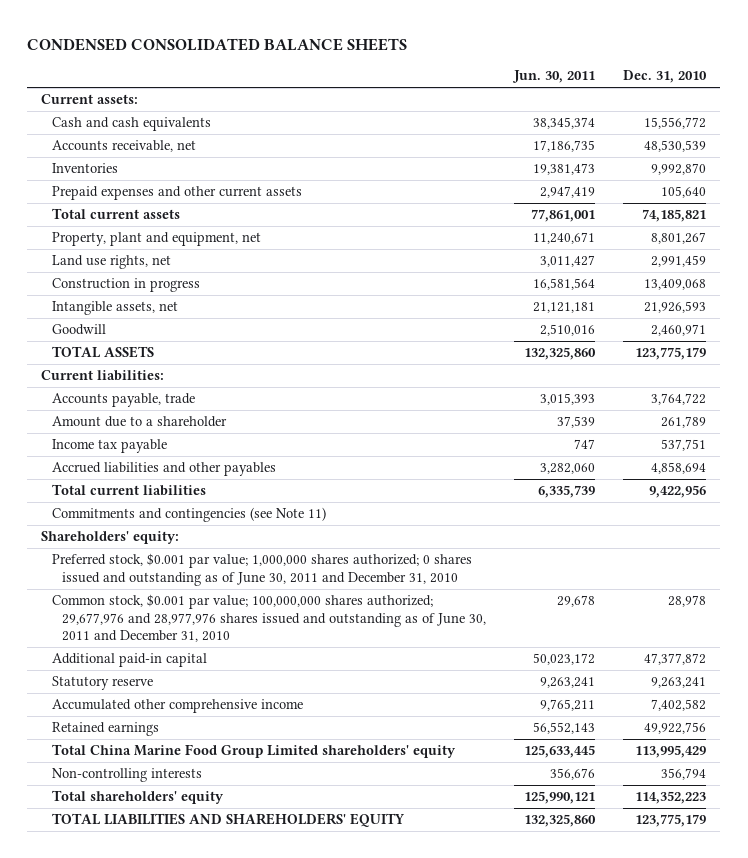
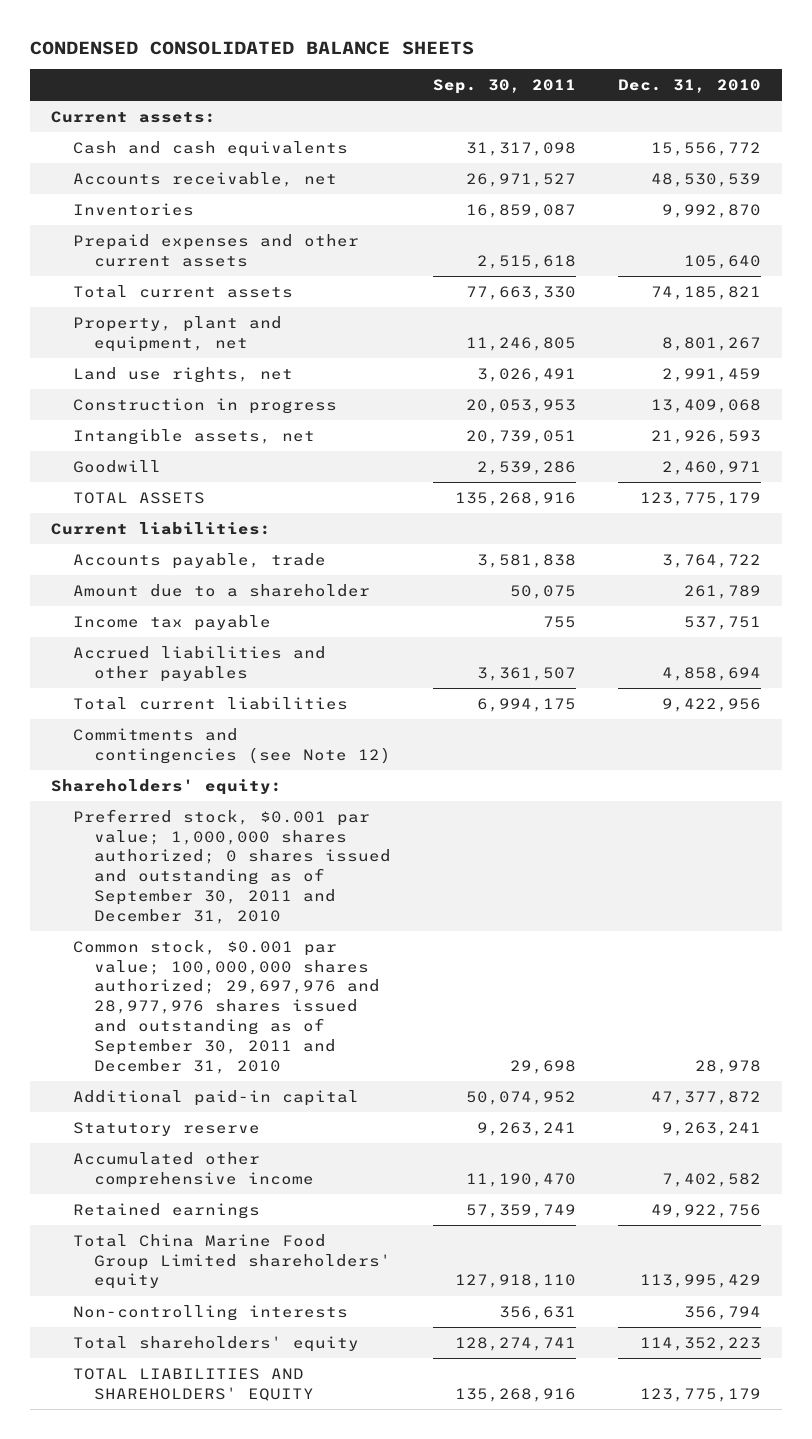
[511,70,595,84] Jun. 30, 2011 -> none
none -> [433,78,577,94] Sep. 30, 2011
[51,507,326,523] Commitments and contingencies (see Note 11) -> [72,727,392,764] Commitments and contingencies (see Note 12)
[51,553,472,586] Preferred stock, $0.001 par value; 1,000,000 shares authorized; 0 shares issued and outstanding as of June 30, 2011 and December 31, 2010 -> [72,808,392,924] Preferred stock, $0.001 par value; 1,000,000 shares authorized; 0 shares issued and outstanding as of September 30, 2011 and December 31, 2010
[51,594,486,643] Common stock, $0.001 par value; 100,000,000 shares authorized; 29,677,976 and 28,977,976 shares issued and outstanding as of June 30, 2011 and December 31, 2010 -> [72,939,381,1074] Common stock, $0.001 par value; 100,000,000 shares authorized; 29,697,976 and 28,977,976 shares issued and outstanding as of September 30, 2011 and December 31, 2010

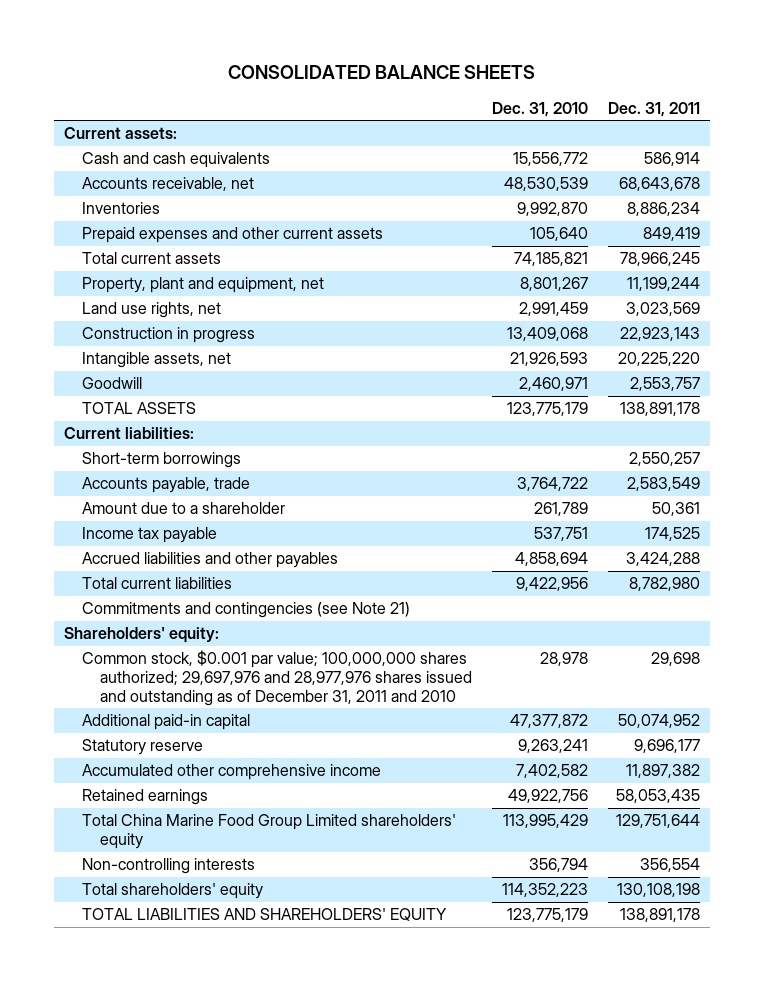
[30,40,475,55] CONDENSED CONSOLIDATED BALANCE SHEETS -> [228,65,536,80] CONSOLIDATED BALANCE SHEETS
[433,78,577,94] Sep. 30, 2011 -> none
none -> [607,101,700,117] Dec. 31, 2011
none -> [82,452,242,469] Short-term borrowings
[72,727,392,764] Commitments and contingencies (see Note 12) -> [82,602,411,619] Commitments and contingencies (see Note 21)
[72,808,392,924] Preferred stock, $0.001 par value; 1,000,000 shares authorized; 0 shares issued and outstanding as of September 30, 2011 and December 31, 2010 -> none
[72,939,381,1074] Common stock, $0.001 par value; 100,000,000 shares authorized; 29,697,976 and 28,977,976 shares issued and outstanding as of September 30, 2011 and December 31, 2010 -> [82,650,473,706] Common stock, $0.001 par value; 100,000,000 shares authorized; 29,697,976 and 28,977,976 shares issued and outstanding as of December 31, 2011 and 2010

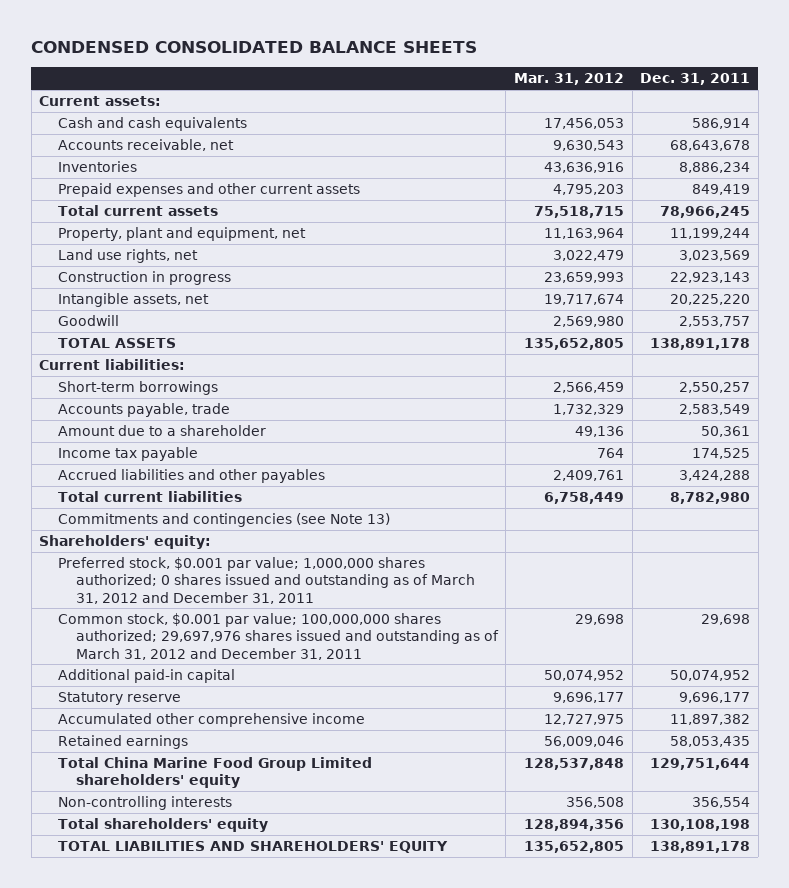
[228,65,536,80] CONSOLIDATED BALANCE SHEETS -> [31,41,478,54] CONDENSED CONSOLIDATED BALANCE SHEETS
[492,101,589,117] Dec. 31, 2010 -> none
none -> [513,73,624,86] Mar. 31, 2012
[82,602,411,619] Commitments and contingencies (see Note 21) -> [57,513,390,528] Commitments and contingencies (see Note 13)
none -> [57,557,475,604] Preferred stock, $0.001 par value; 1,000,000 shares authorized; 0 shares issued and outstanding as of March 31, 2012 and December 31, 2011
[82,650,473,706] Common stock, $0.001 par value; 100,000,000 shares authorized; 29,697,976 and 28,977,976 shares issued and outstanding as of December 31, 2011 and 2010 -> [57,613,499,660] Common stock, $0.001 par value; 100,000,000 shares authorized; 29,697,976 shares issued and outstanding as of March 31, 2012 and December 31, 2011

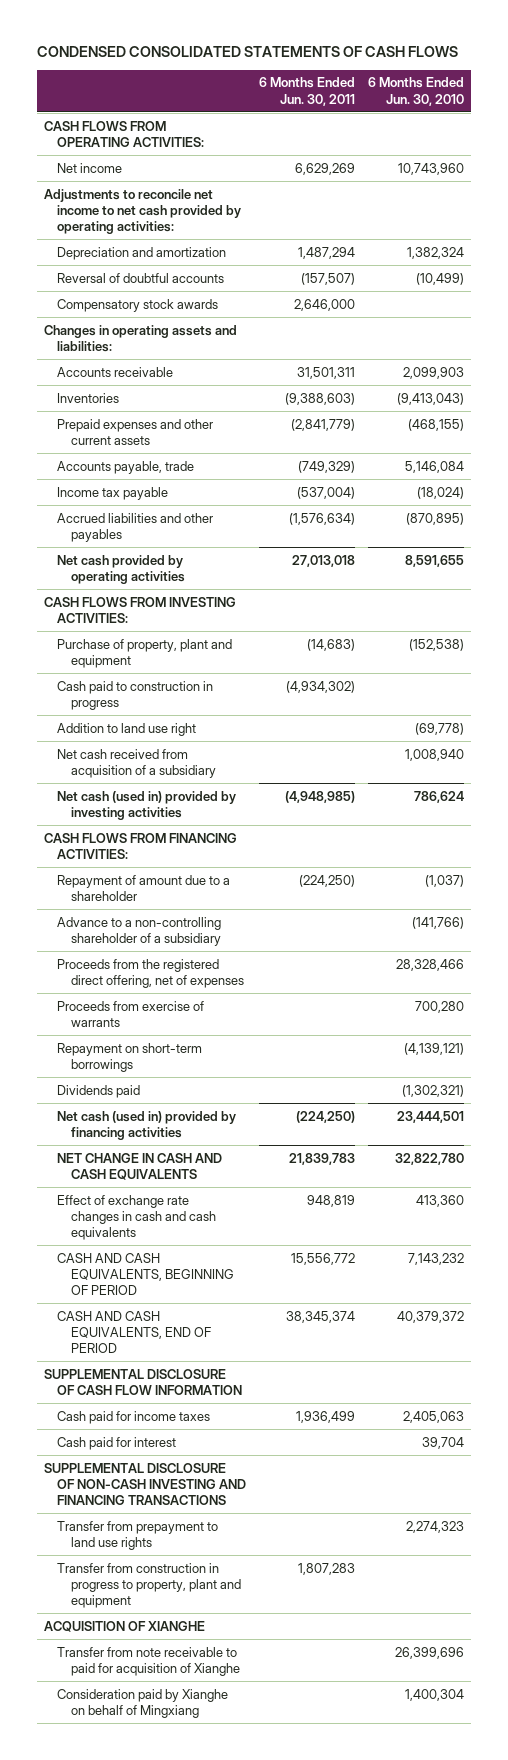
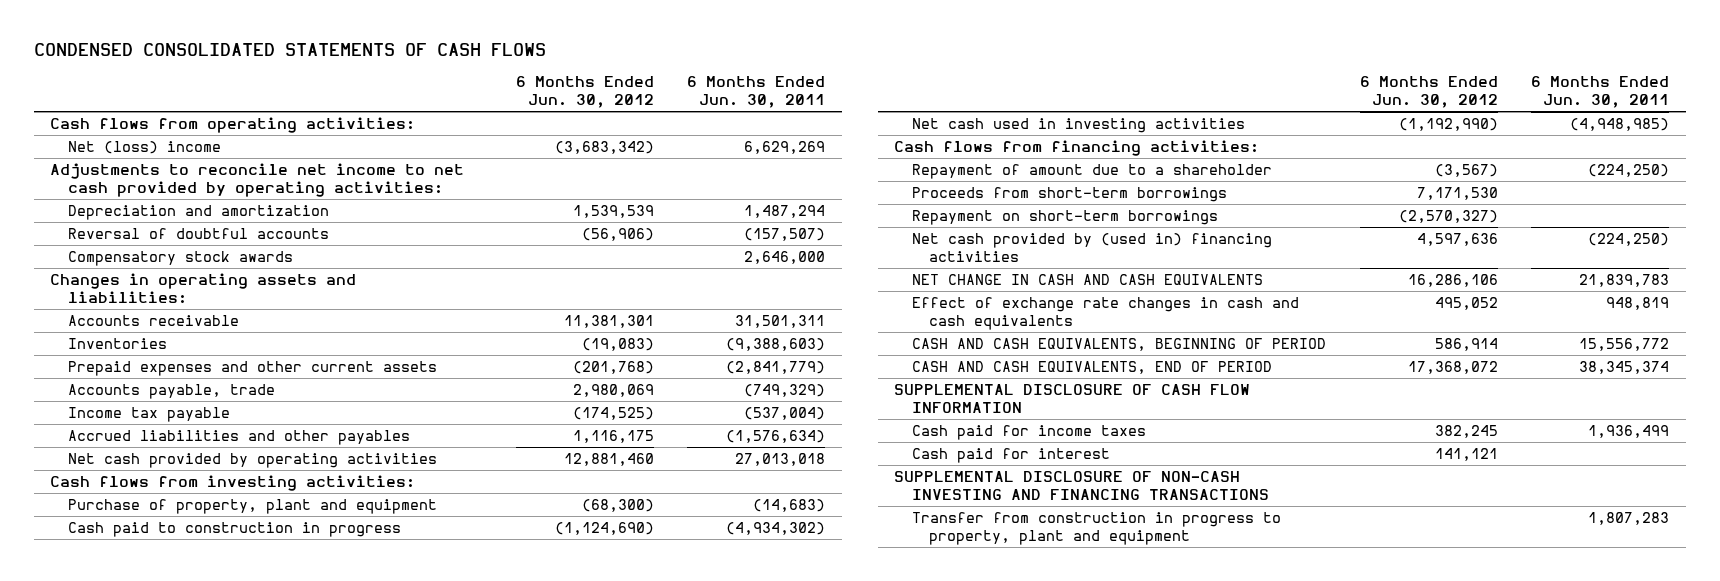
[368,77,465,106] 6 Months Ended Jun. 30, 2010 -> none
none -> [515,76,654,109] 6 Months Ended Jun. 30, 2012
[43,120,205,147] CASH FLOWS FROM OPERATING ACTIVITIES: -> [50,117,416,134] Cash flows from operating activities:
[57,162,123,173] Net income -> [67,141,221,155] Net (loss) income
[43,596,236,623] CASH FLOWS FROM INVESTING ACTIVITIES: -> [50,475,416,492] Cash flows from investing activities:
[57,722,197,736] Addition to land use right -> none
[57,748,216,778] Net cash received from acquisition of a subsidiary -> none
[57,790,237,820] Net cash (used in) provided by investing activities -> [911,118,1245,134] Net cash used in investing activities
[43,832,237,859] CASH FLOWS FROM FINANCING ACTIVITIES: -> [894,140,1260,157] Cash flows from financing activities:
[57,916,222,946] Advance to a non-controlling shareholder of a subsidiary -> none
[57,958,244,988] Proceeds from the registered direct offering, net of expenses -> none
[57,1000,205,1027] Proceeds from exercise of warrants -> none
none -> [911,187,1227,203] Proceeds from short-term borrowings
[57,1084,141,1098] Dividends paid -> none
[57,1110,237,1140] Net cash (used in) provided by financing activities -> [911,233,1272,263] Net cash provided by (used in) financing activities
[57,1520,219,1550] Transfer from prepayment to land use rights -> none
[43,1620,205,1632] ACQUISITION OF XIANGHE -> none
[57,1646,240,1676] Transfer from note receivable to paid for acquisition of Xianghe -> none
[57,1688,229,1718] Consideration paid by Xianghe on behalf of Mingxiang -> none

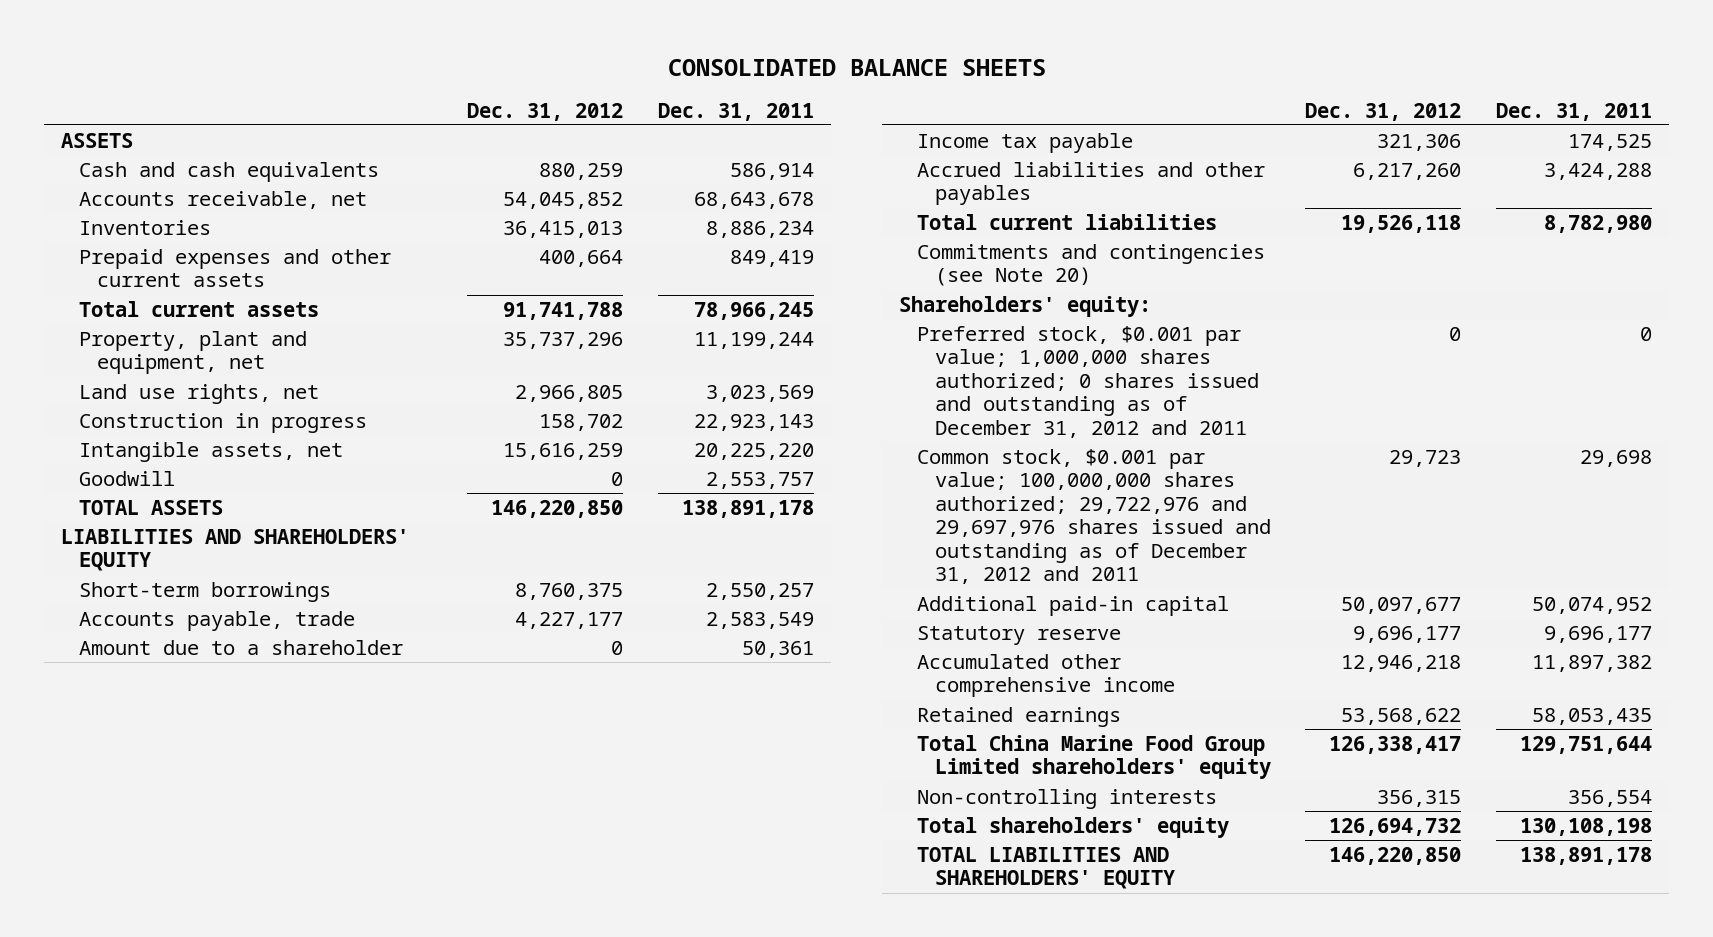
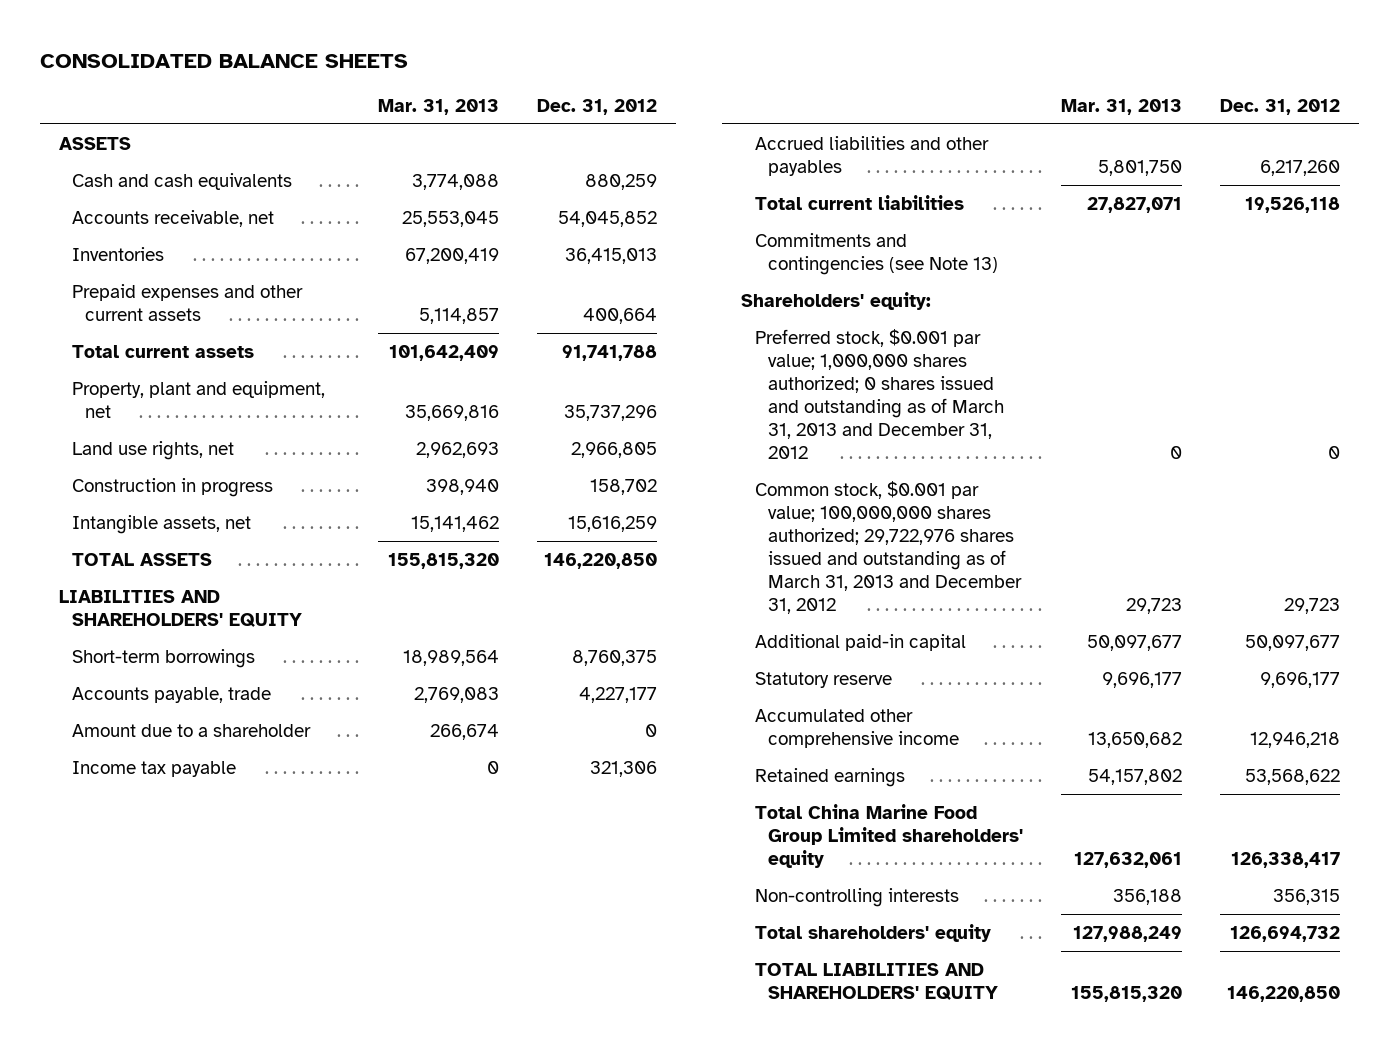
[657,102,814,121] Dec. 31, 2011 -> none
none -> [378,98,500,115] Mar. 31, 2013
[79,470,176,486] Goodwill -> none
[916,243,1265,287] Commitments and contingencies (see Note 20) -> [754,232,999,275] Commitments and contingencies (see Note 13)
[916,325,1259,438] Preferred stock, $0.001 par value; 1,000,000 shares authorized; 0 shares issued and outstanding as of December 31, 2012 and 2011 -> [754,328,1005,460] Preferred stock, $0.001 par value; 1,000,000 shares authorized; 0 shares issued and outstanding as of March 31, 2013 and December 31, 2012
[916,448,1271,585] Common stock, $0.001 par value; 100,000,000 shares authorized; 29,722,976 and 29,697,976 shares issued and outstanding as of December 31, 2012 and 2011 -> [754,480,1023,615] Common stock, $0.001 par value; 100,000,000 shares authorized; 29,722,976 shares issued and outstanding as of March 31, 2013 and December 31, 2012

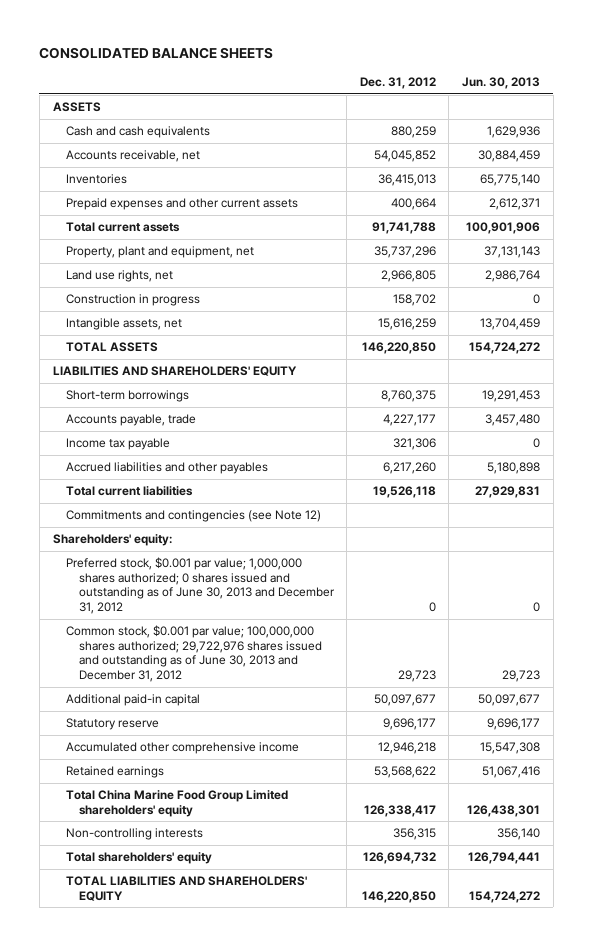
[378,98,500,115] Mar. 31, 2013 -> none
none -> [461,77,540,90] Jun. 30, 2013
[71,723,311,737] Amount due to a shareholder -> none
[754,232,999,275] Commitments and contingencies (see Note 13) -> [65,510,321,523] Commitments and contingencies (see Note 12)
[754,328,1005,460] Preferred stock, $0.001 par value; 1,000,000 shares authorized; 0 shares issued and outstanding as of March 31, 2013 and December 31, 2012 -> [65,557,335,614] Preferred stock, $0.001 par value; 1,000,000 shares authorized; 0 shares issued and outstanding as of June 30, 2013 and December 31, 2012
[754,480,1023,615] Common stock, $0.001 par value; 100,000,000 shares authorized; 29,722,976 shares issued and outstanding as of March 31, 2013 and December 31, 2012 -> [65,625,322,682] Common stock, $0.001 par value; 100,000,000 shares authorized; 29,722,976 shares issued and outstanding as of June 30, 2013 and December 31, 2012

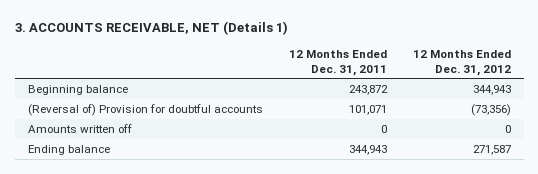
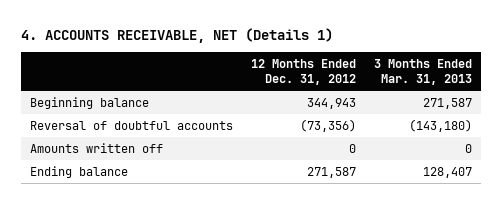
[14,21,288,36] 3. ACCOUNTS RECEIVABLE, NET (Details 1) -> [21,27,334,43] 4. ACCOUNTS RECEIVABLE, NET (Details 1)
[288,49,387,76] 12 Months Ended Dec. 31, 2011 -> none
none -> [374,58,473,85] 3 Months Ended Mar. 31, 2013
[27,103,263,116] (Reversal of) Provision for doubtful accounts -> [30,120,234,130] Reversal of doubtful accounts

